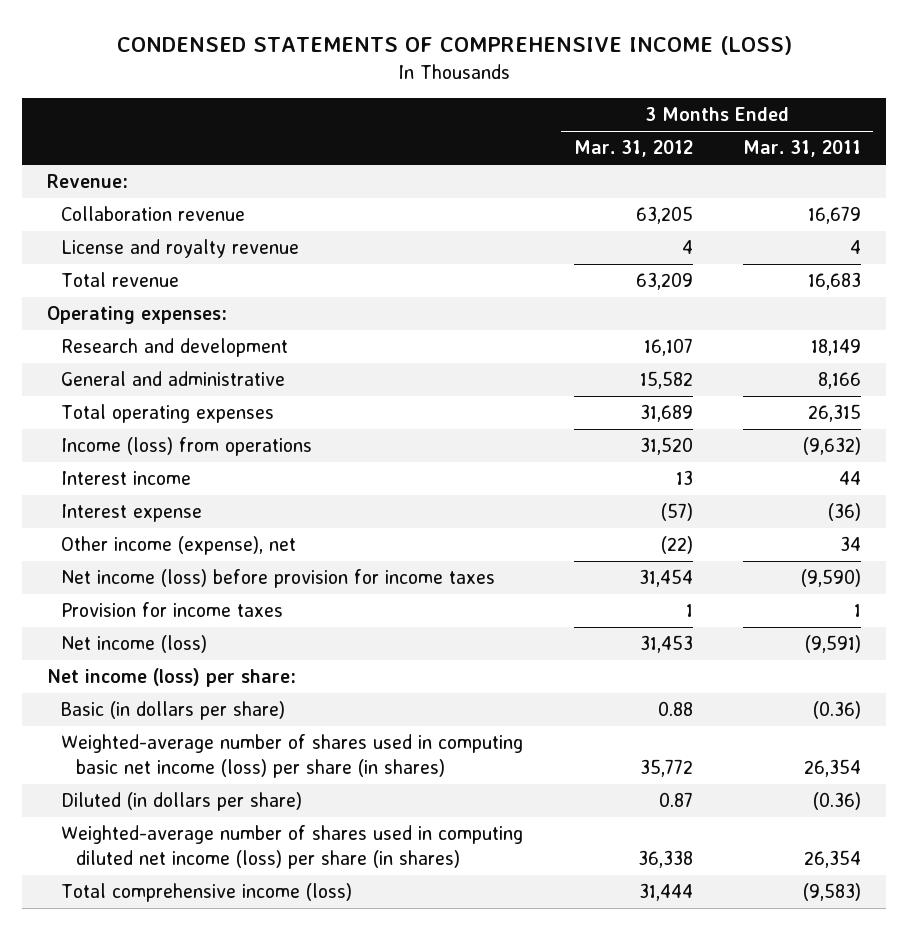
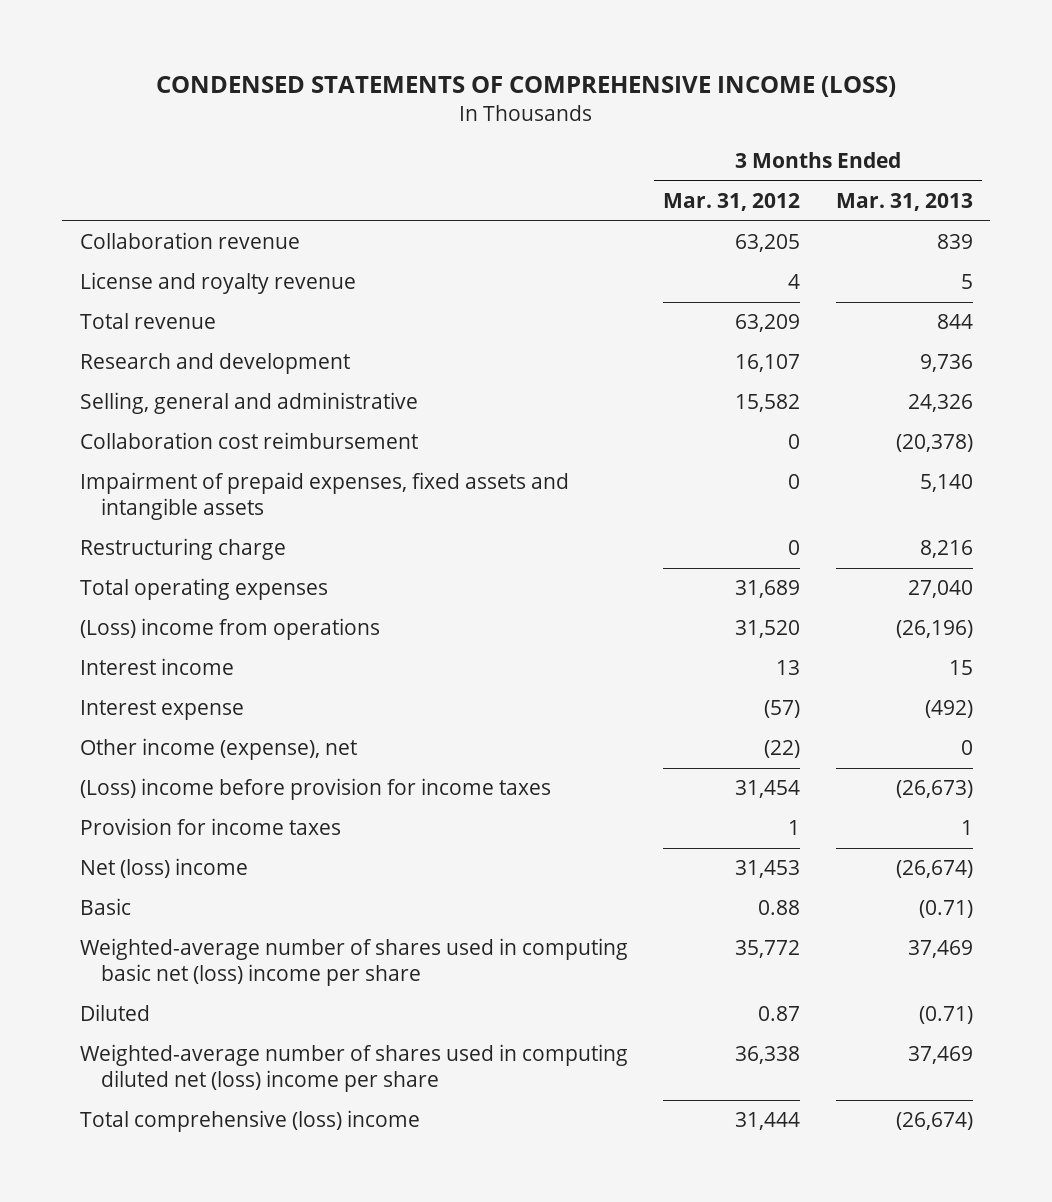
[742,140,861,158] Mar. 31, 2011 -> none
none -> [835,192,973,211] Mar. 31, 2013
[46,174,128,189] Revenue: -> none
[46,306,227,325] Operating expenses: -> none
[61,371,286,387] General and administrative -> [79,392,418,415] Selling, general and administrative
none -> [79,432,418,450] Collaboration cost reimbursement
none -> [79,472,569,520] Impairment of prepaid expenses, fixed assets and intangible assets
none -> [79,538,286,561] Restructuring charge
[61,437,313,457] Income (loss) from operations -> [79,618,380,641] (Loss) income from operations
[61,569,496,589] Net income (loss) before provision for income taxes -> [79,778,551,801] (Loss) income before provision for income taxes
[46,668,296,688] Net income (loss) per share: -> none
[61,635,208,654] Net income (loss) -> [79,858,248,879] Net (loss) income
[61,701,286,721] Basic (in dollars per share) -> [79,898,131,916] Basic
[61,734,524,778] Weighted-average number of shares used in computing basic net income (loss) per share (in shares) -> [79,938,628,986] Weighted-average number of shares used in computing basic net (loss) income per share
[61,792,303,812] Diluted (in dollars per share) -> [79,1004,150,1022] Diluted
[61,825,524,869] Weighted-average number of shares used in computing diluted net income (loss) per share (in shares) -> [79,1044,628,1092] Weighted-average number of shares used in computing diluted net (loss) income per share
[61,883,353,903] Total comprehensive income (loss) -> [79,1110,420,1133] Total comprehensive (loss) income

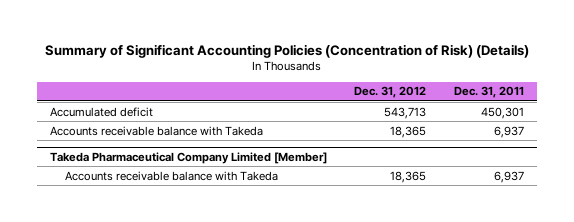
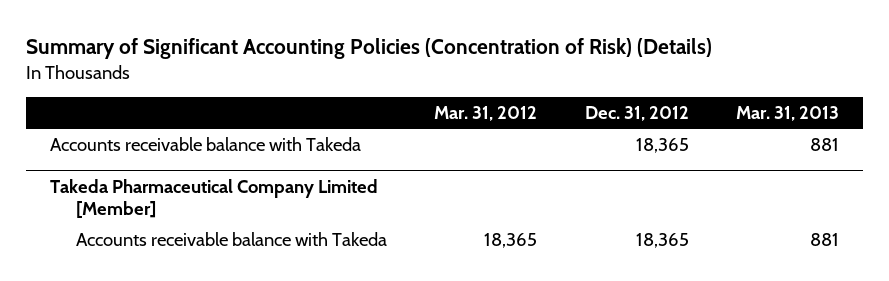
[453,86,524,99] Dec. 31, 2011 -> none
none -> [434,106,538,122] Mar. 31, 2012
none -> [736,106,840,122] Mar. 31, 2013
[50,106,154,117] Accumulated deficit -> none

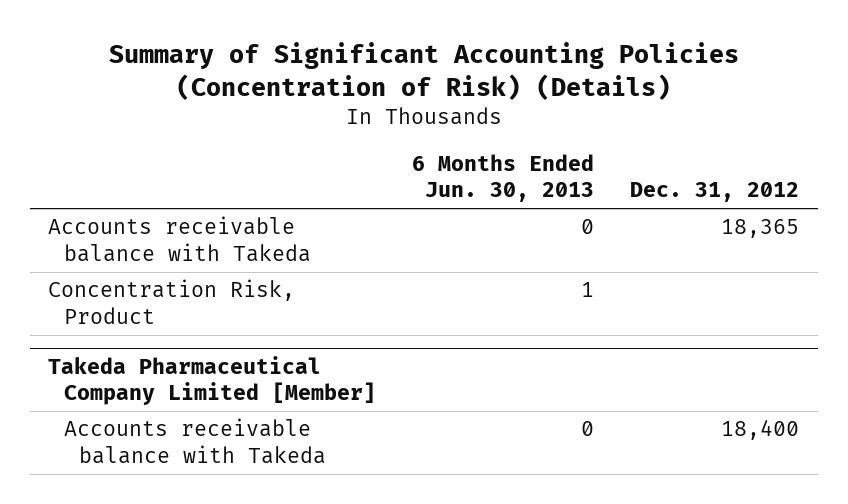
[434,106,538,122] Mar. 31, 2012 -> none
[736,106,840,122] Mar. 31, 2013 -> none
none -> [411,153,594,203] 6 Months Ended Jun. 30, 2013
none -> [48,279,296,325] Concentration Risk, Product
[635,232,689,248] 18,365 -> [721,419,800,441] 18,400

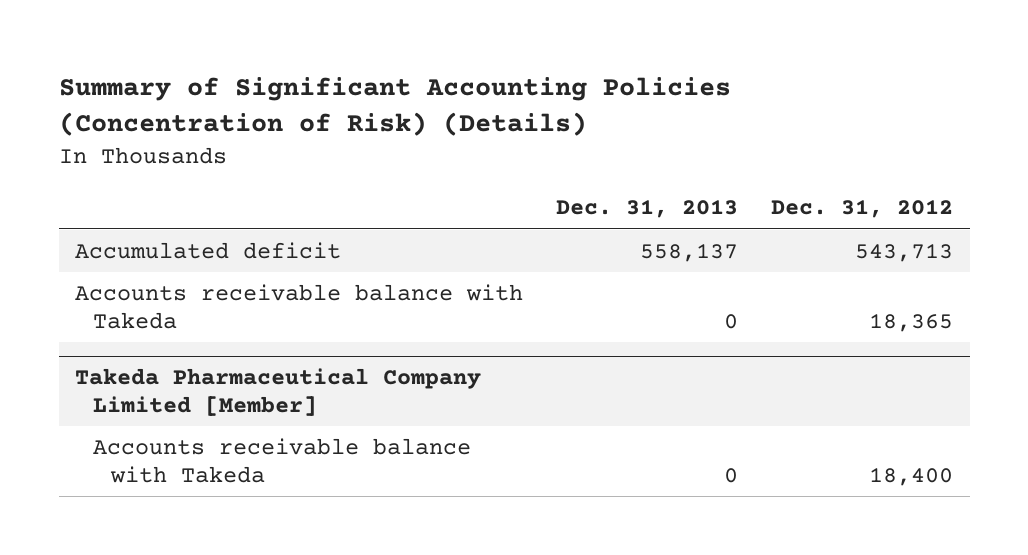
[411,153,594,203] 6 Months Ended Jun. 30, 2013 -> none
none -> [556,199,739,219] Dec. 31, 2013
none -> [75,241,342,259] Accumulated deficit
[48,279,296,325] Concentration Risk, Product -> none

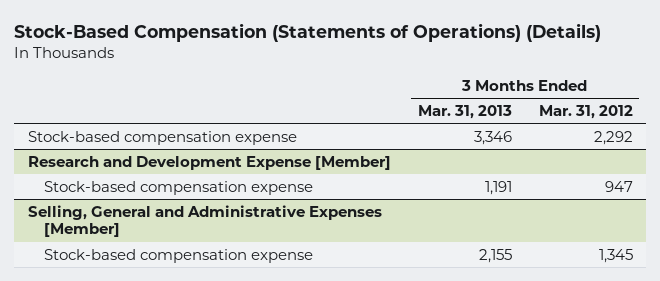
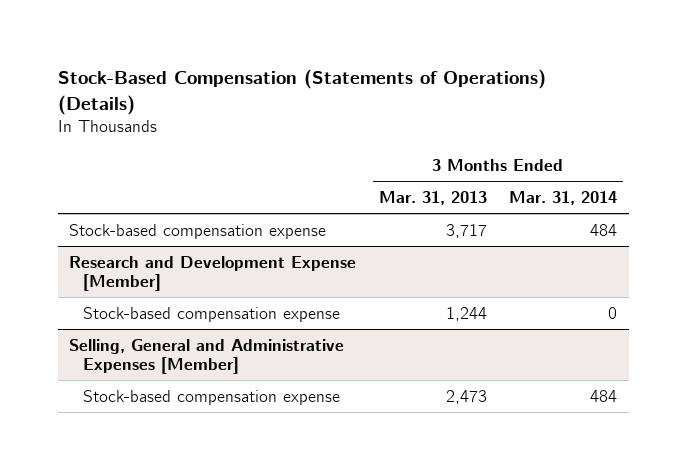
[538,104,633,119] Mar. 31, 2012 -> none
none -> [509,190,618,205] Mar. 31, 2014
[473,130,512,145] 3,346 -> [445,223,487,238] 3,717
[484,180,512,195] 1,191 -> [445,306,487,321] 1,244
[478,248,512,263] 2,155 -> [445,389,487,404] 2,473

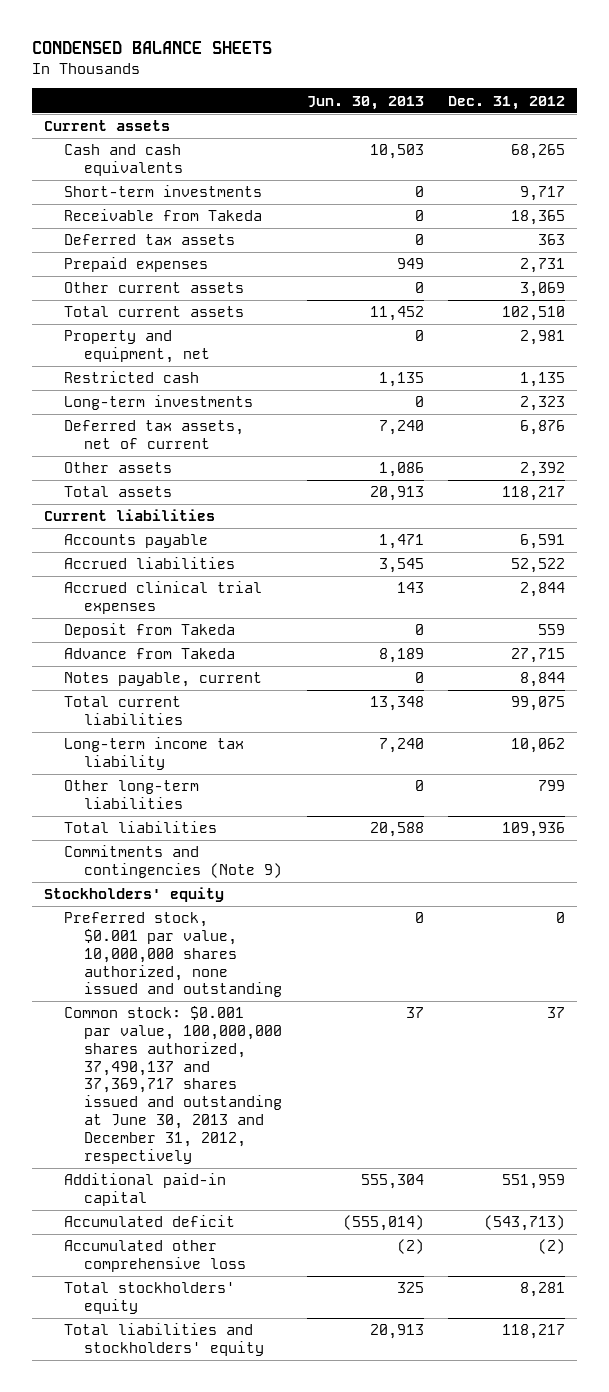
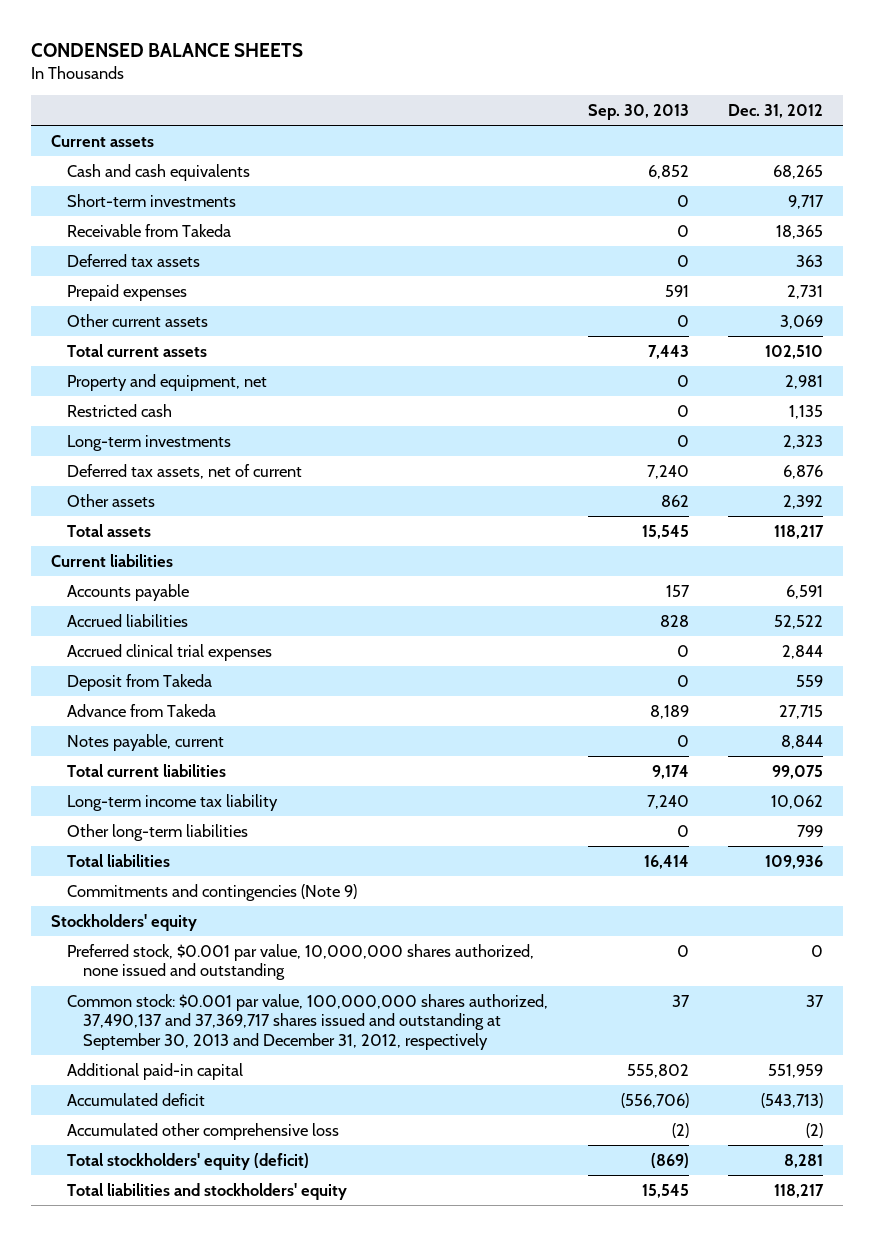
[306,95,424,110] Jun. 30, 2013 -> none
none -> [587,104,689,121] Sep. 30, 2013
[64,1006,283,1164] Common stock: $0.001 par value, 100,000,000 shares authorized, 37,490,137 and 37,369,717 shares issued and outstanding at June 30, 2013 and December 31, 2012, respectively -> [67,993,549,1050] Common stock: $0.001 par value, 100,000,000 shares authorized, 37,490,137 and 37,369,717 shares issued and outstanding at September 30, 2013 and December 31, 2012, respectively
[64,1282,236,1315] Total stockholders' equity -> [67,1152,310,1170] Total stockholders' equity (deficit)

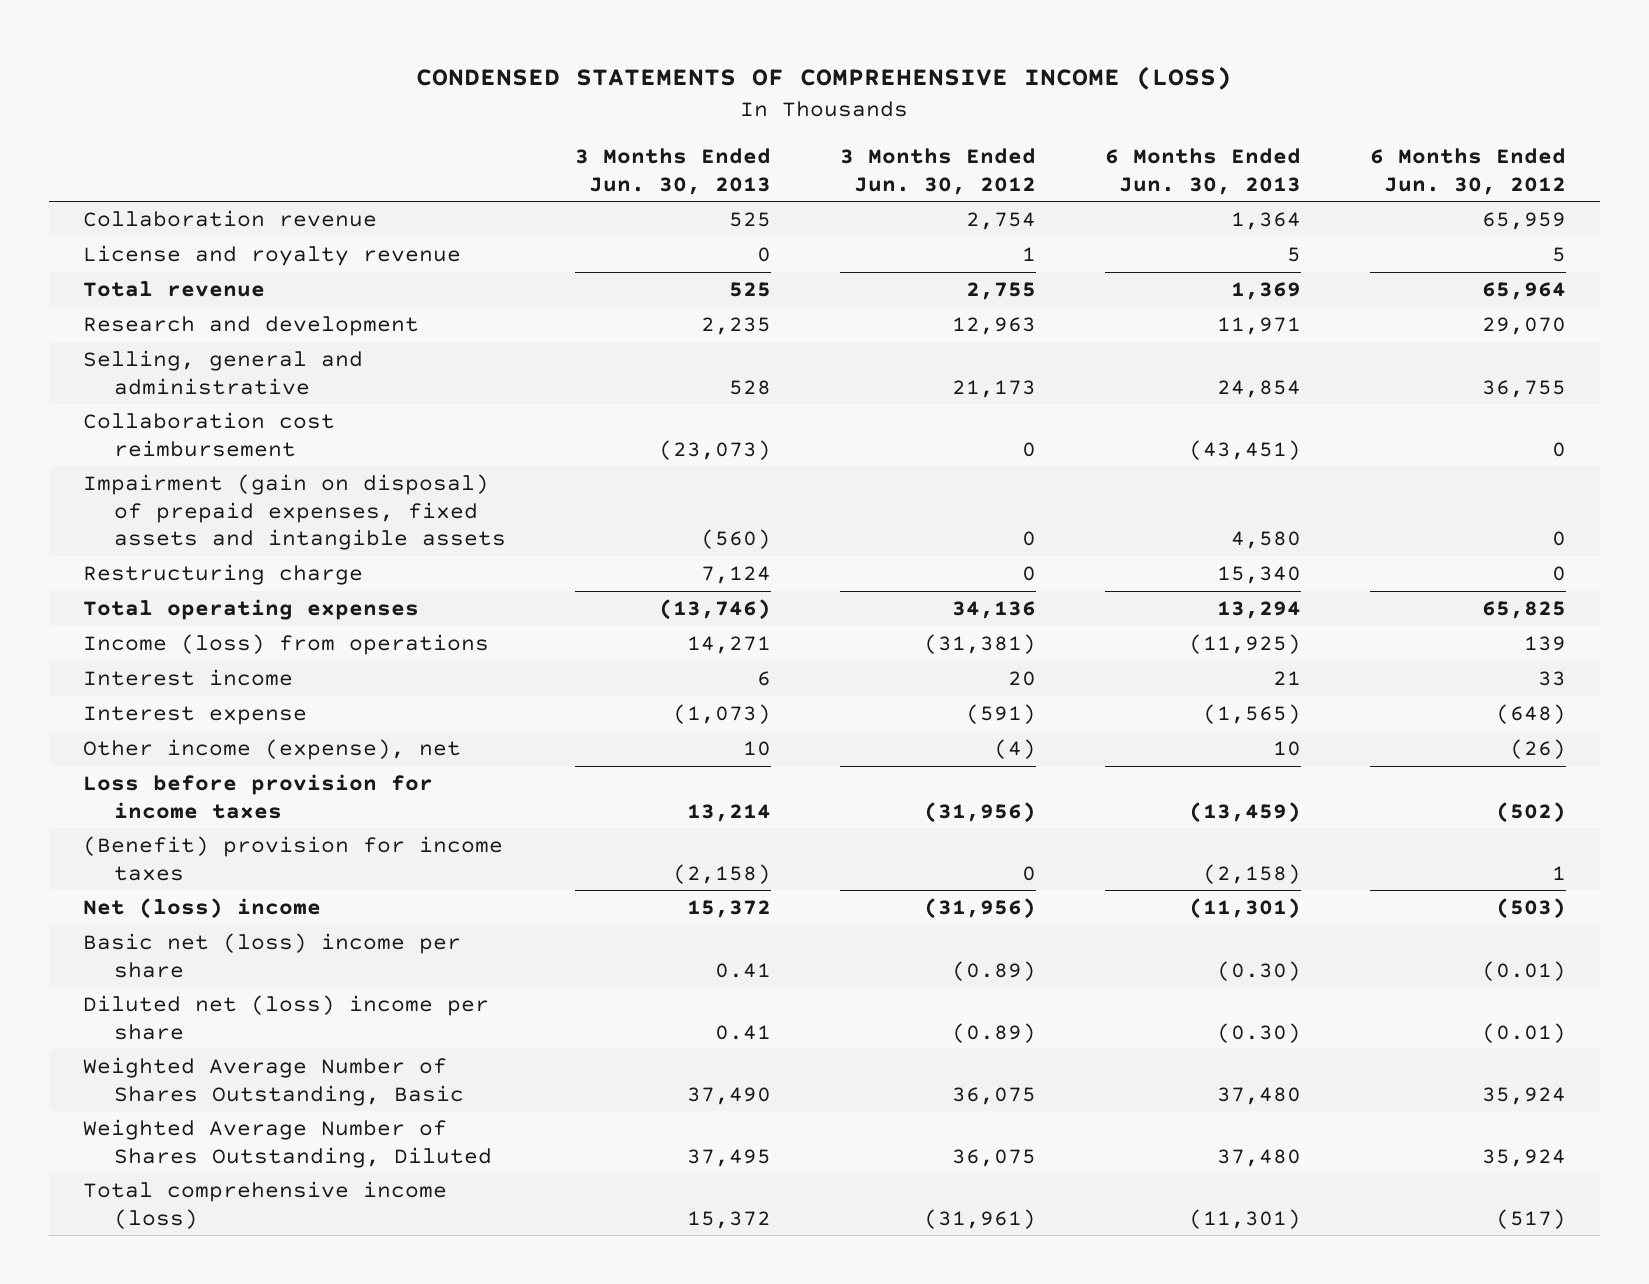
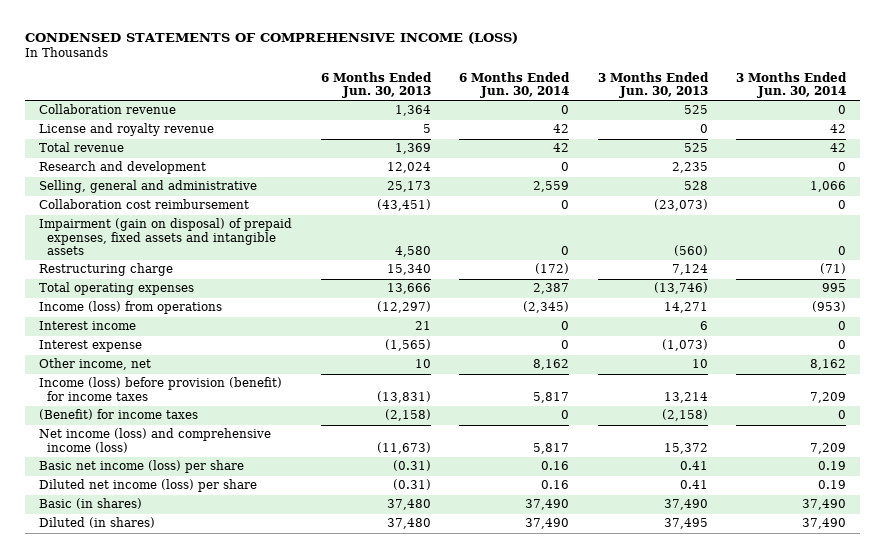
[839,148,1036,195] 3 Months Ended Jun. 30, 2012 -> none
[1369,148,1566,195] 6 Months Ended Jun. 30, 2012 -> none
none -> [459,72,571,99] 6 Months Ended Jun. 30, 2014
none -> [736,72,848,99] 3 Months Ended Jun. 30, 2014
[1216,317,1301,336] 11,971 -> [386,162,431,174] 12,024
[1216,379,1301,398] 24,854 -> [386,181,431,193] 25,173
[1216,601,1301,620] 13,294 -> [386,283,431,295] 13,666
[1188,634,1301,655] (11,925) -> [376,301,431,314] (12,297)
[83,1181,448,1229] Total comprehensive income (loss) -> none
[83,739,462,761] Other income (expense), net -> [38,358,151,371] Other income, net
[83,774,434,819] Loss before provision for income taxes -> [38,377,282,401] Income (loss) before provision (benefit) for income taxes
[1188,801,1301,823] (13,459) -> [376,390,431,403] (13,831)
[83,836,504,881] (Benefit) provision for income taxes -> [38,409,198,421] (Benefit) for income taxes
[83,898,322,920] Net (loss) income -> [38,428,271,453] Net income (loss) and comprehensive income (loss)
[1188,898,1301,920] (11,301) -> [376,441,431,454] (11,673)
[83,933,462,978] Basic net (loss) income per share -> [38,460,244,474] Basic net income (loss) per share
[1216,960,1301,981] (0.30) -> [392,460,431,472] (0.31)
[83,995,490,1040] Diluted net (loss) income per share -> [38,479,257,493] Diluted net income (loss) per share
[1216,1022,1301,1043] (0.30) -> [392,479,431,491] (0.31)
[83,1057,464,1106] Weighted Average Number of Shares Outstanding, Basic -> [38,498,142,510] Basic (in shares)
[83,1119,492,1168] Weighted Average Number of Shares Outstanding, Diluted -> [38,517,155,529] Diluted (in shares)

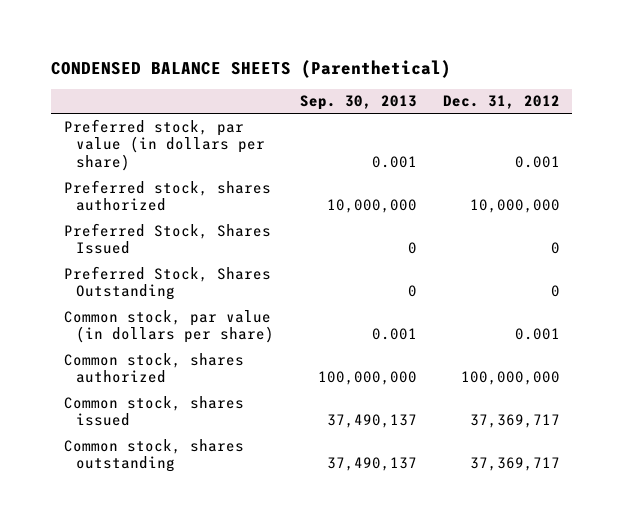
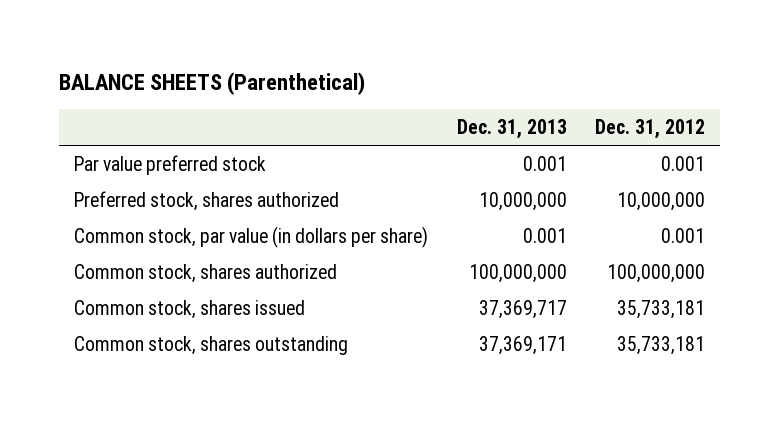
[50,59,451,78] CONDENSED BALANCE SHEETS (Parenthetical) -> [59,71,366,95] BALANCE SHEETS (Parenthetical)
[299,95,417,111] Sep. 30, 2013 -> none
none -> [456,119,567,140] Dec. 31, 2013
[63,118,266,172] Preferred stock, par value (in dollars per share) -> [73,154,266,175] Par value preferred stock
[63,222,271,255] Preferred Stock, Shares Issued -> none
[63,265,271,301] Preferred Stock, Shares Outstanding -> none
[469,414,560,429] 37,369,717 -> [617,299,706,319] 35,733,181
[469,457,560,472] 37,369,717 -> [617,335,706,355] 35,733,181

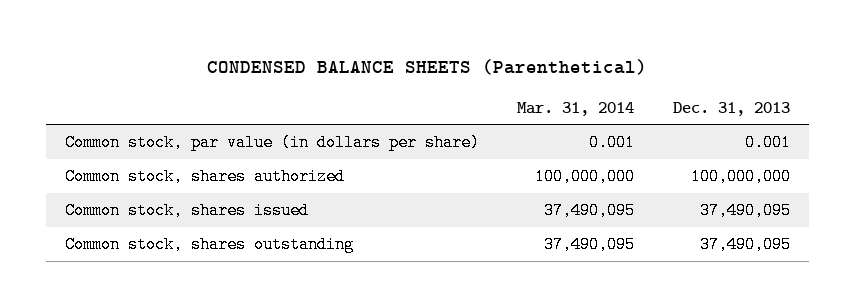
[59,71,366,95] BALANCE SHEETS (Parenthetical) -> [207,58,648,75] CONDENSED BALANCE SHEETS (Parenthetical)
[595,119,706,140] Dec. 31, 2012 -> none
none -> [517,101,635,116] Mar. 31, 2014
[73,154,266,175] Par value preferred stock -> none
[73,190,339,211] Preferred stock, shares authorized -> none
[478,299,567,319] 37,369,717 -> [699,202,791,220] 37,490,095
[478,335,567,355] 37,369,171 -> [699,236,791,254] 37,490,095

